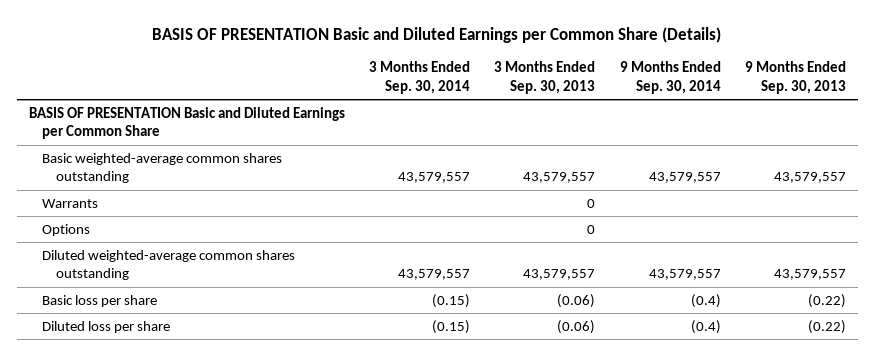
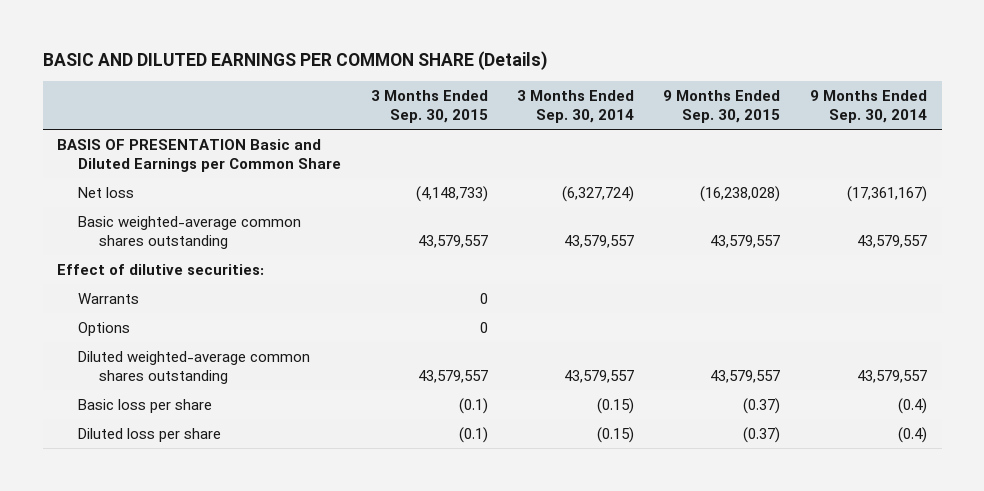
[152,26,722,43] BASIS OF PRESENTATION Basic and Diluted Earnings per Common Share (Details) -> [42,51,548,71] BASIC AND DILUTED EARNINGS PER COMMON SHARE (Details)
[494,61,596,94] 3 Months Ended Sep. 30, 2013 -> none
[744,61,846,94] 9 Months Ended Sep. 30, 2013 -> none
none -> [370,89,488,123] 3 Months Ended Sep. 30, 2015
none -> [663,89,781,123] 9 Months Ended Sep. 30, 2015
none -> [78,186,135,198] Net loss
none -> [57,263,265,275] Effect of dilutive securities:

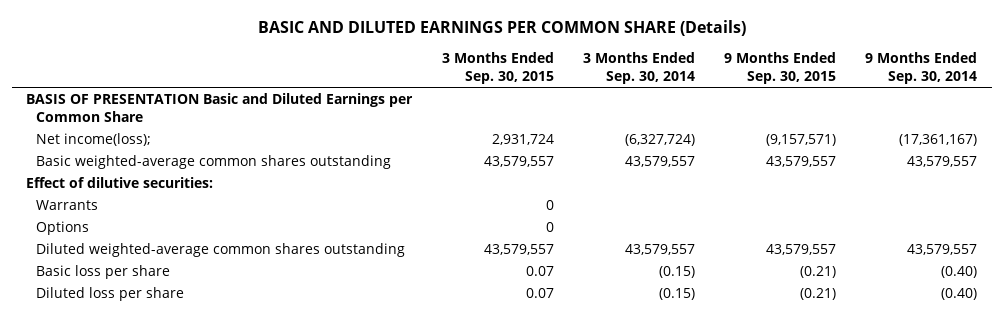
[78,186,135,198] Net loss -> [36,133,152,147] Net income(loss);
[415,185,488,202] (4,148,733) -> [491,134,554,146] 2,931,724
[700,185,781,202] (16,238,028) -> [766,134,837,147] (9,157,571)
[458,397,488,414] (0.1) -> [525,266,554,277] 0.07
[743,397,781,414] (0.37) -> [800,266,837,279] (0.21)
[897,397,927,414] (0.4) -> [941,266,978,279] (0.40)
[458,426,488,443] (0.1) -> [525,288,554,299] 0.07
[743,426,781,443] (0.37) -> [800,288,837,301] (0.21)
[897,426,927,443] (0.4) -> [941,288,978,301] (0.40)

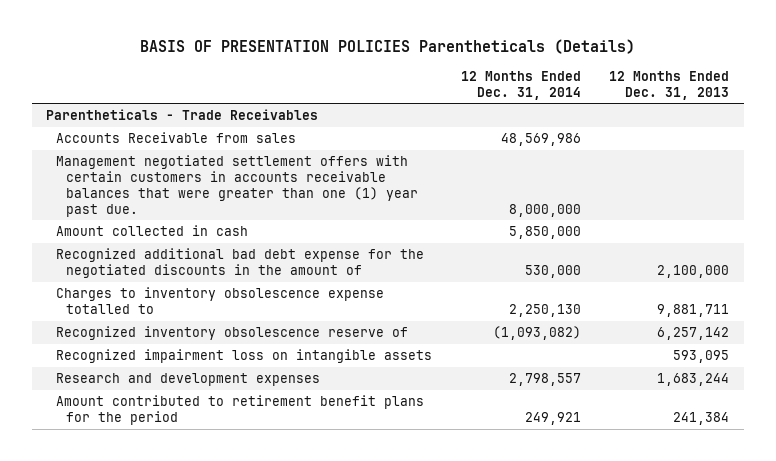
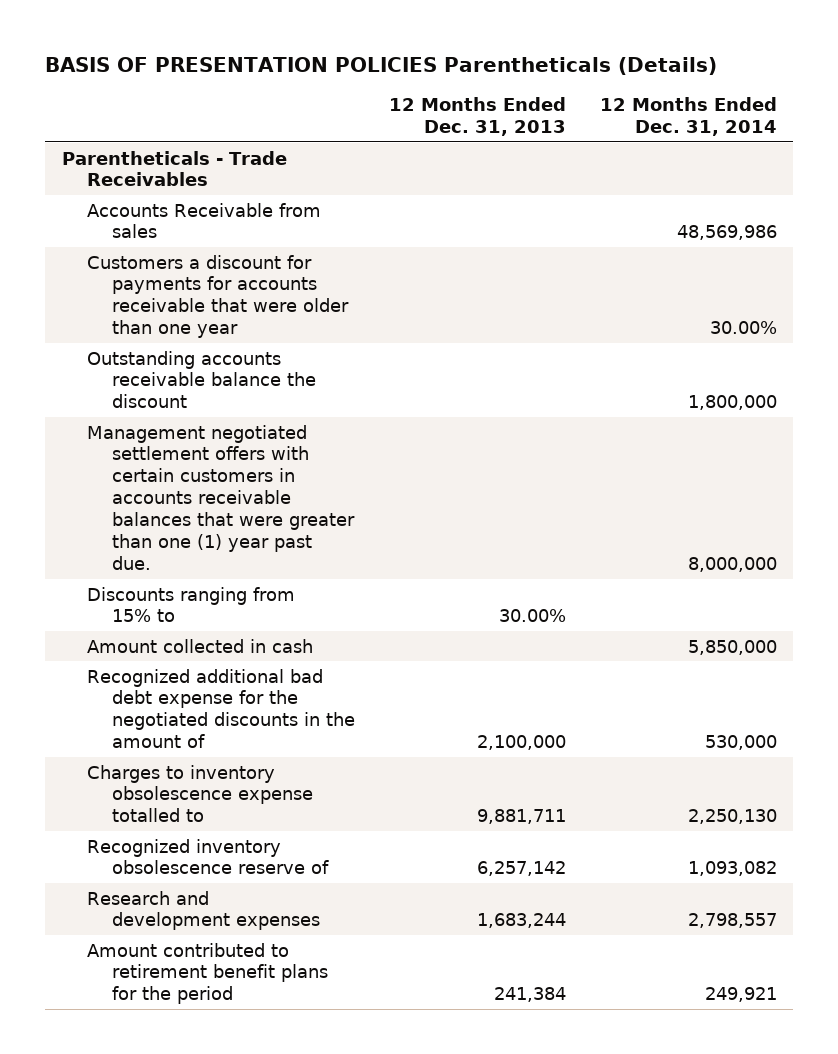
none -> [87,254,350,339] Customers a discount for payments for accounts receivable that were older than one year
none -> [87,350,317,409] Outstanding accounts receivable balance the discount
none -> [87,586,296,623] Discounts ranging from 15% to
[55,349,432,364] Recognized impairment loss on intangible assets -> none
[492,326,581,341] (1,093,082) -> [687,861,777,877] 1,093,082

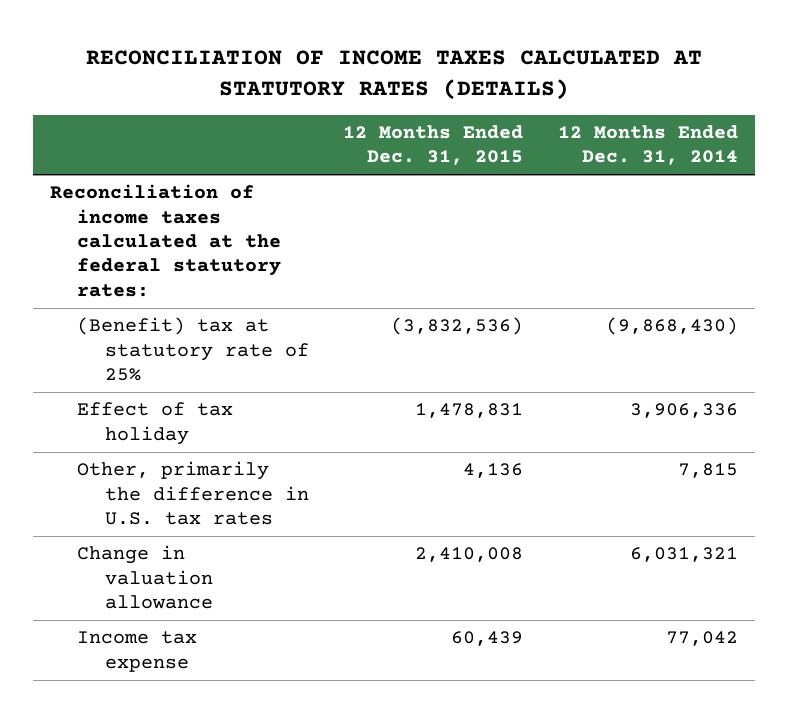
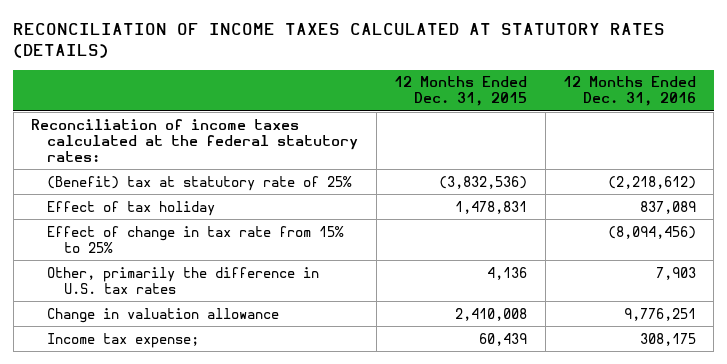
[558,125,739,166] 12 Months Ended Dec. 31, 2014 -> none
none -> [562,76,696,107] 12 Months Ended Dec. 31, 2016
none -> [47,225,345,253] Effect of change in tax rate from 15% to 25%
[77,631,198,672] Income tax expense -> [47,332,200,348] Income tax expense;

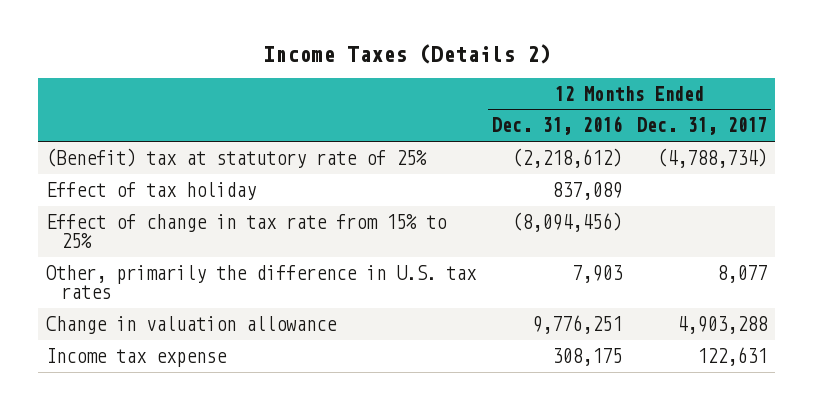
[13,22,666,58] RECONCILIATION OF INCOME TAXES CALCULATED AT STATUTORY RATES (DETAILS) -> [262,44,551,65] Income Taxes (Details 2)
[394,76,528,107] 12 Months Ended Dec. 31, 2015 -> none
none -> [637,117,768,136] Dec. 31, 2017
[31,118,359,162] Reconciliation of income taxes calculated at the federal statutory rates: -> none
[47,332,200,348] Income tax expense; -> [46,347,228,367] Income tax expense

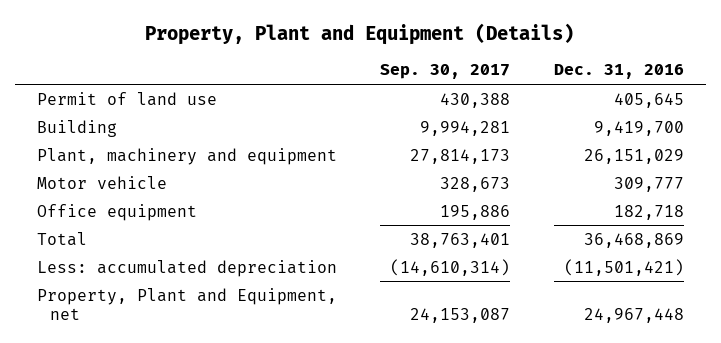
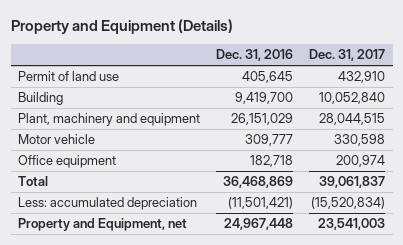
[145,22,575,45] Property, Plant and Equipment (Details) -> [10,18,233,34] Property and Equipment (Details)
[380,64,511,80] Sep. 30, 2017 -> none
none -> [309,48,386,61] Dec. 31, 2017
[36,287,337,320] Property, Plant and Equipment, net -> [18,218,188,232] Property and Equipment, net

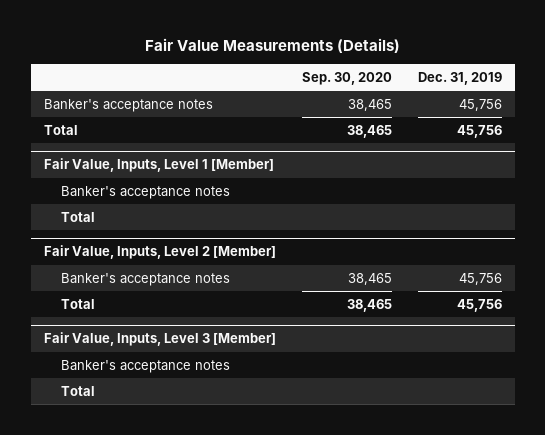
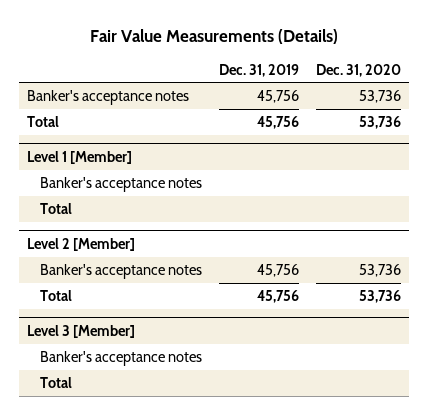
[301,72,392,86] Sep. 30, 2020 -> none
none -> [315,63,401,77] Dec. 31, 2020
[43,158,274,173] Fair Value, Inputs, Level 1 [Member] -> [27,150,133,164] Level 1 [Member]
[43,245,276,260] Fair Value, Inputs, Level 2 [Member] -> [27,237,136,251] Level 2 [Member]
[43,332,276,347] Fair Value, Inputs, Level 3 [Member] -> [27,324,136,338] Level 3 [Member]

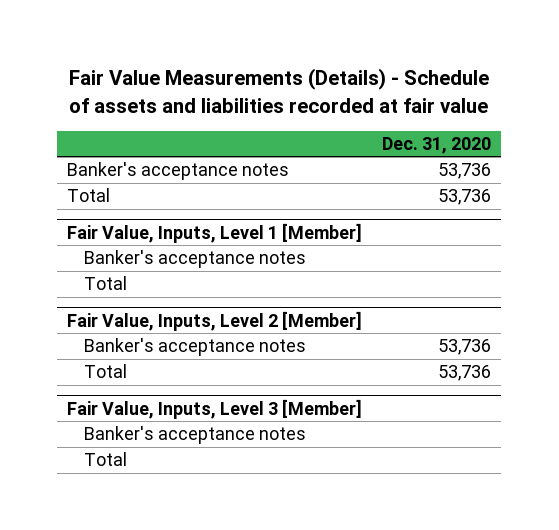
[90,28,339,44] Fair Value Measurements (Details) -> [69,68,490,113] Fair Value Measurements (Details) - Schedule of assets and liabilities recorded at fair value
[218,63,299,77] Dec. 31, 2019 -> none
[27,150,133,164] Level 1 [Member] -> [67,222,363,243] Fair Value, Inputs, Level 1 [Member]
[27,237,136,251] Level 2 [Member] -> [67,310,363,331] Fair Value, Inputs, Level 2 [Member]
[27,324,136,338] Level 3 [Member] -> [67,398,363,419] Fair Value, Inputs, Level 3 [Member]

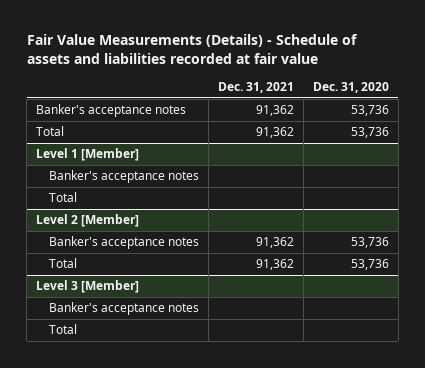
none -> [217,82,294,94] Dec. 31, 2021
[67,222,363,243] Fair Value, Inputs, Level 1 [Member] -> [36,148,140,162] Level 1 [Member]
[67,310,363,331] Fair Value, Inputs, Level 2 [Member] -> [36,214,140,228] Level 2 [Member]
[67,398,363,419] Fair Value, Inputs, Level 3 [Member] -> [36,280,140,294] Level 3 [Member]

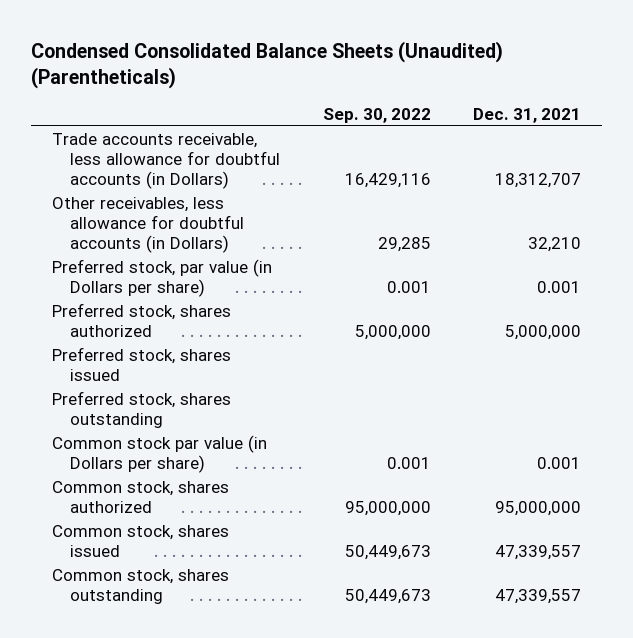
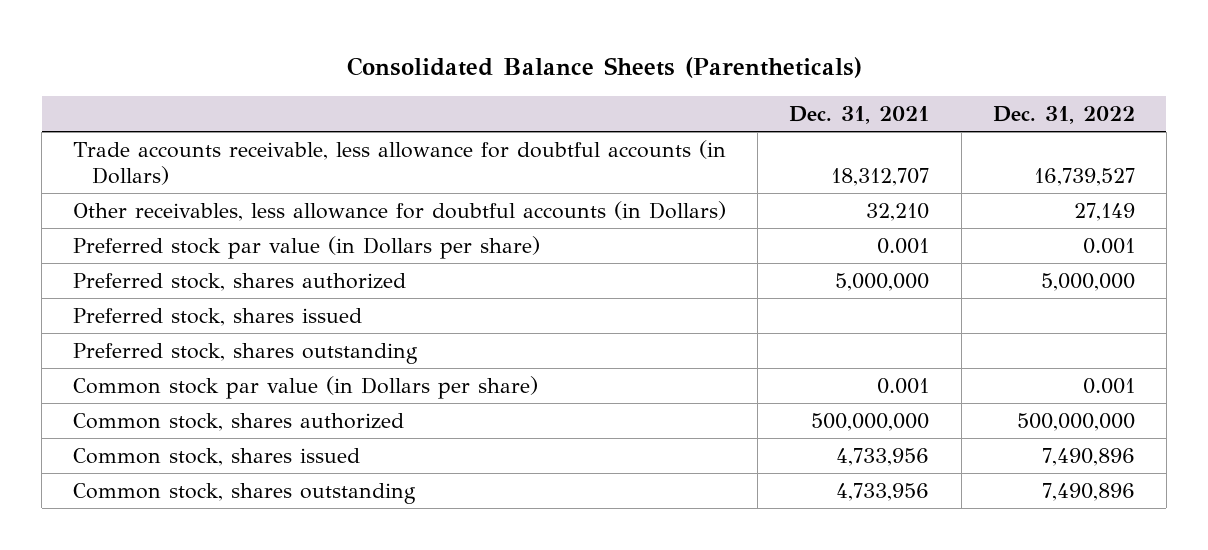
[31,40,504,90] Condensed Consolidated Balance Sheets (Unaudited) (Parentheticals) -> [346,56,862,78] Consolidated Balance Sheets (Parentheticals)
[322,107,431,123] Sep. 30, 2022 -> none
none -> [992,106,1135,125] Dec. 31, 2022
[52,259,273,298] Preferred stock, par value (in Dollars per share) -> [73,235,541,259] Preferred stock par value (in Dollars per share)
[494,501,581,517] 95,000,000 -> [811,412,930,431] 500,000,000
[494,545,581,561] 47,339,557 -> [836,447,930,466] 4,733,956
[494,589,581,605] 47,339,557 -> [836,482,930,501] 4,733,956

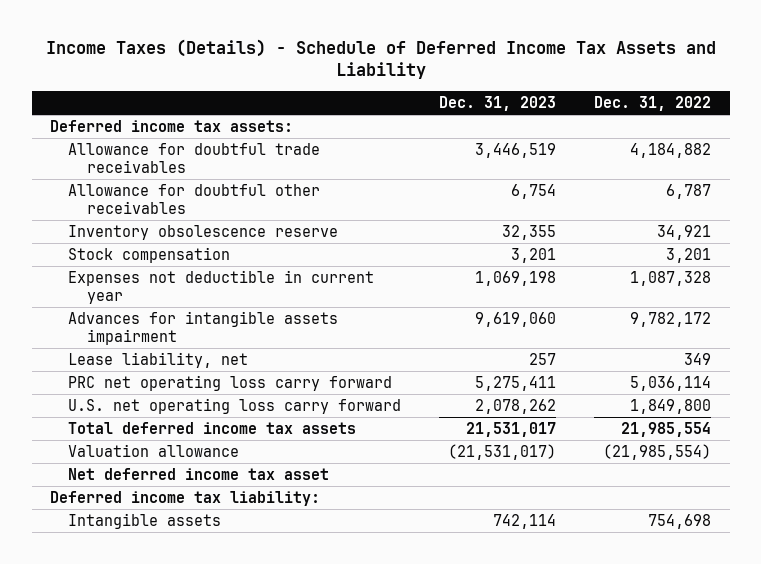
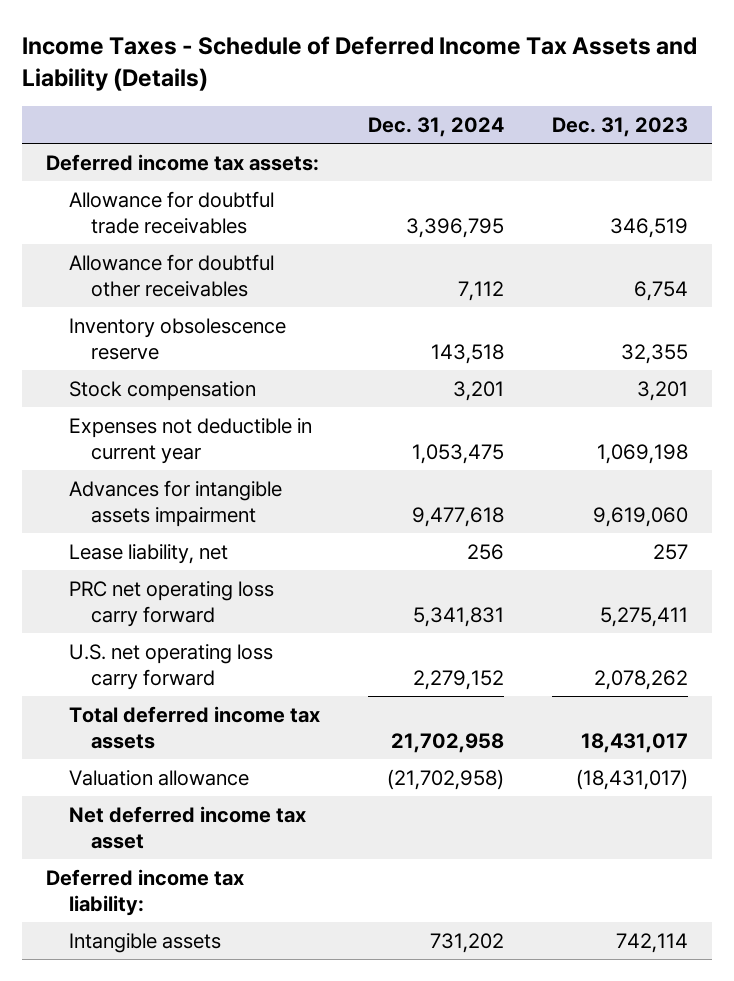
[45,38,716,80] Income Taxes (Details) - Schedule of Deferred Income Tax Assets and Liability -> [21,35,697,91] Income Taxes - Schedule of Deferred Income Tax Assets and Liability (Details)
[593,95,711,111] Dec. 31, 2022 -> none
none -> [367,116,504,137] Dec. 31, 2024
[475,142,557,158] 3,446,519 -> [609,217,688,238] 346,519
[466,421,557,437] 21,531,017 -> [580,732,688,753] 18,431,017
[448,443,557,460] (21,531,017) -> [575,768,688,790] (18,431,017)

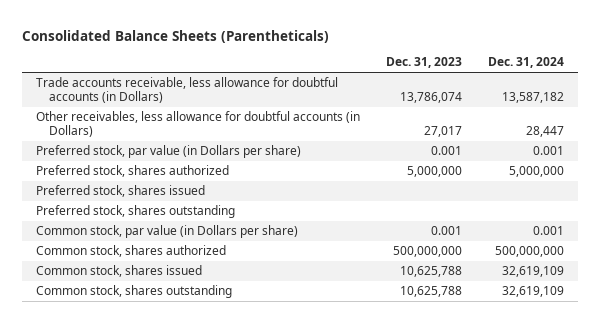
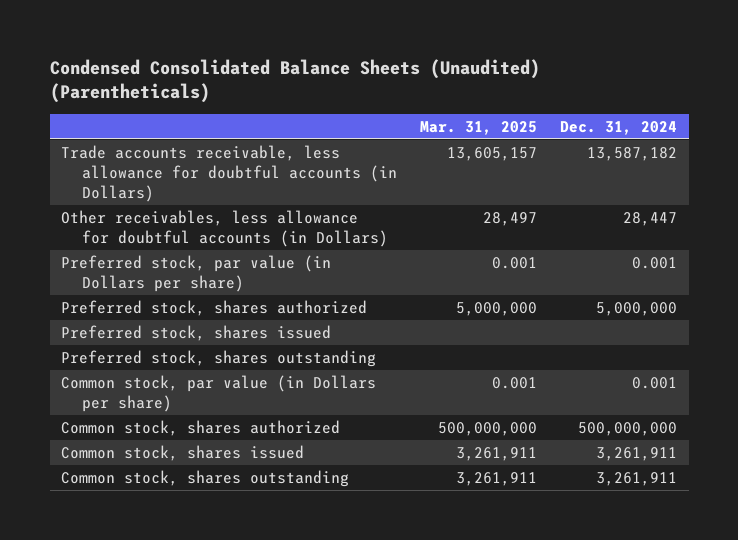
[22,29,330,43] Consolidated Balance Sheets (Parentheticals) -> [49,58,540,104] Condensed Consolidated Balance Sheets (Unaudited) (Parentheticals)
[385,57,462,69] Dec. 31, 2023 -> none
none -> [420,120,538,135] Mar. 31, 2025
[502,266,565,278] 32,619,109 -> [596,446,678,461] 3,261,911
[502,286,565,298] 32,619,109 -> [596,471,678,486] 3,261,911

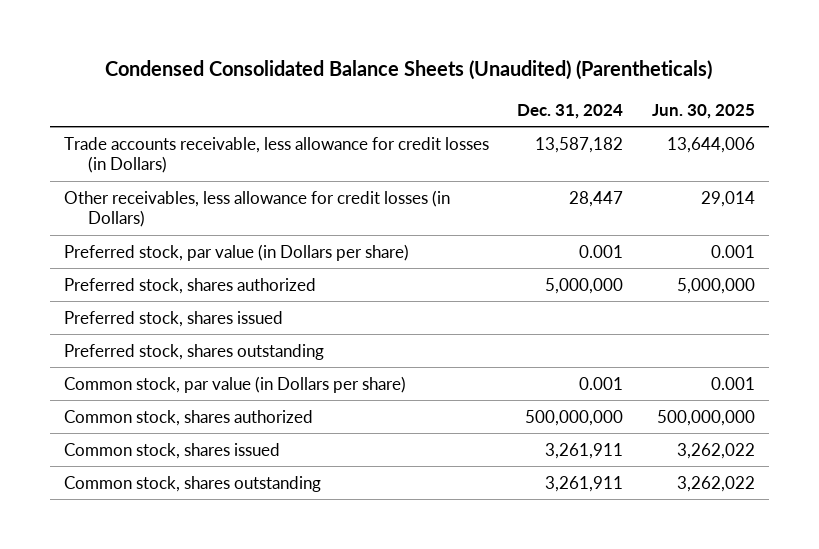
[420,120,538,135] Mar. 31, 2025 -> none
none -> [651,103,755,119] Jun. 30, 2025
[60,144,398,202] Trade accounts receivable, less allowance for doubtful accounts (in Dollars) -> [64,136,490,174] Trade accounts receivable, less allowance for credit losses (in Dollars)
[60,209,389,247] Other receivables, less allowance for doubtful accounts (in Dollars) -> [64,189,451,228] Other receivables, less allowance for credit losses (in Dollars)

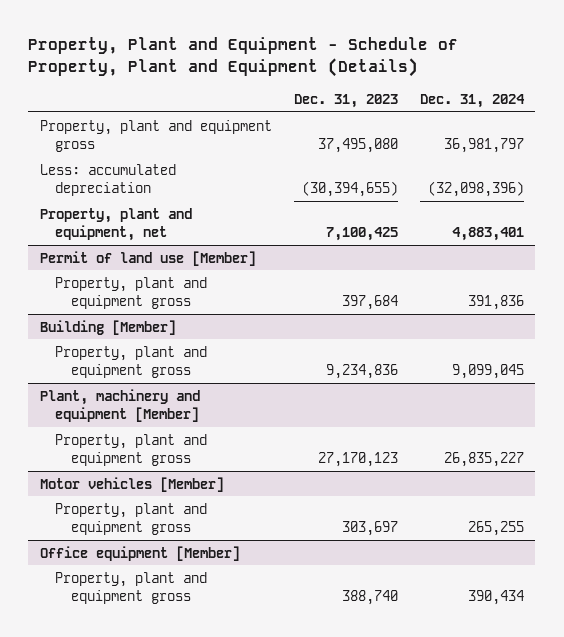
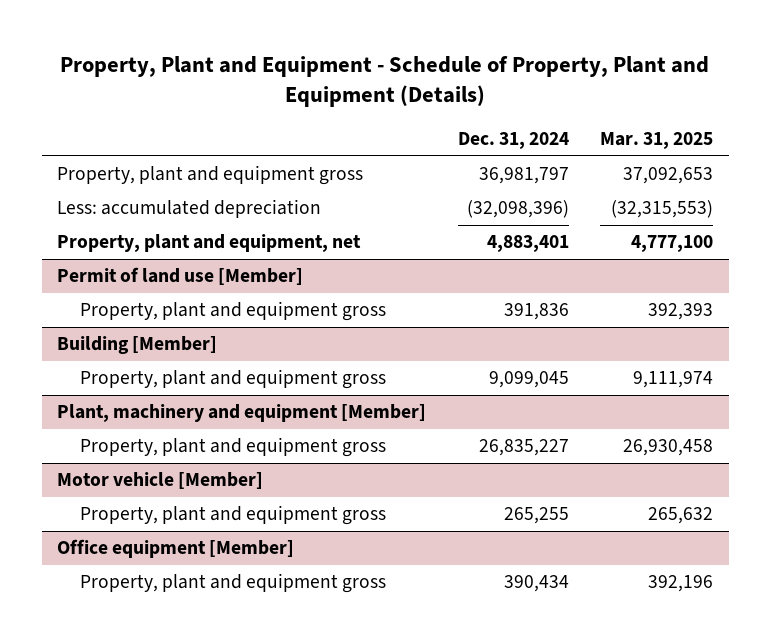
[293,93,398,108] Dec. 31, 2023 -> none
none -> [600,132,714,150] Mar. 31, 2025
[39,476,224,492] Motor vehicles [Member] -> [57,472,264,490] Motor vehicle [Member]

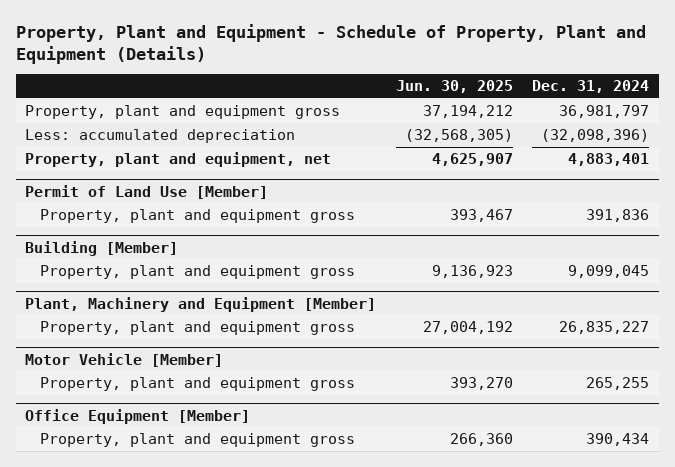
[600,132,714,150] Mar. 31, 2025 -> none
none -> [395,80,513,94] Jun. 30, 2025
[57,267,304,286] Permit of land use [Member] -> [25,184,269,199] Permit of Land Use [Member]
[57,404,427,423] Plant, machinery and equipment [Member] -> [25,296,377,312] Plant, Machinery and Equipment [Member]
[57,472,264,490] Motor vehicle [Member] -> [25,352,224,367] Motor Vehicle [Member]
[57,539,295,559] Office equipment [Member] -> [25,408,251,424] Office Equipment [Member]

